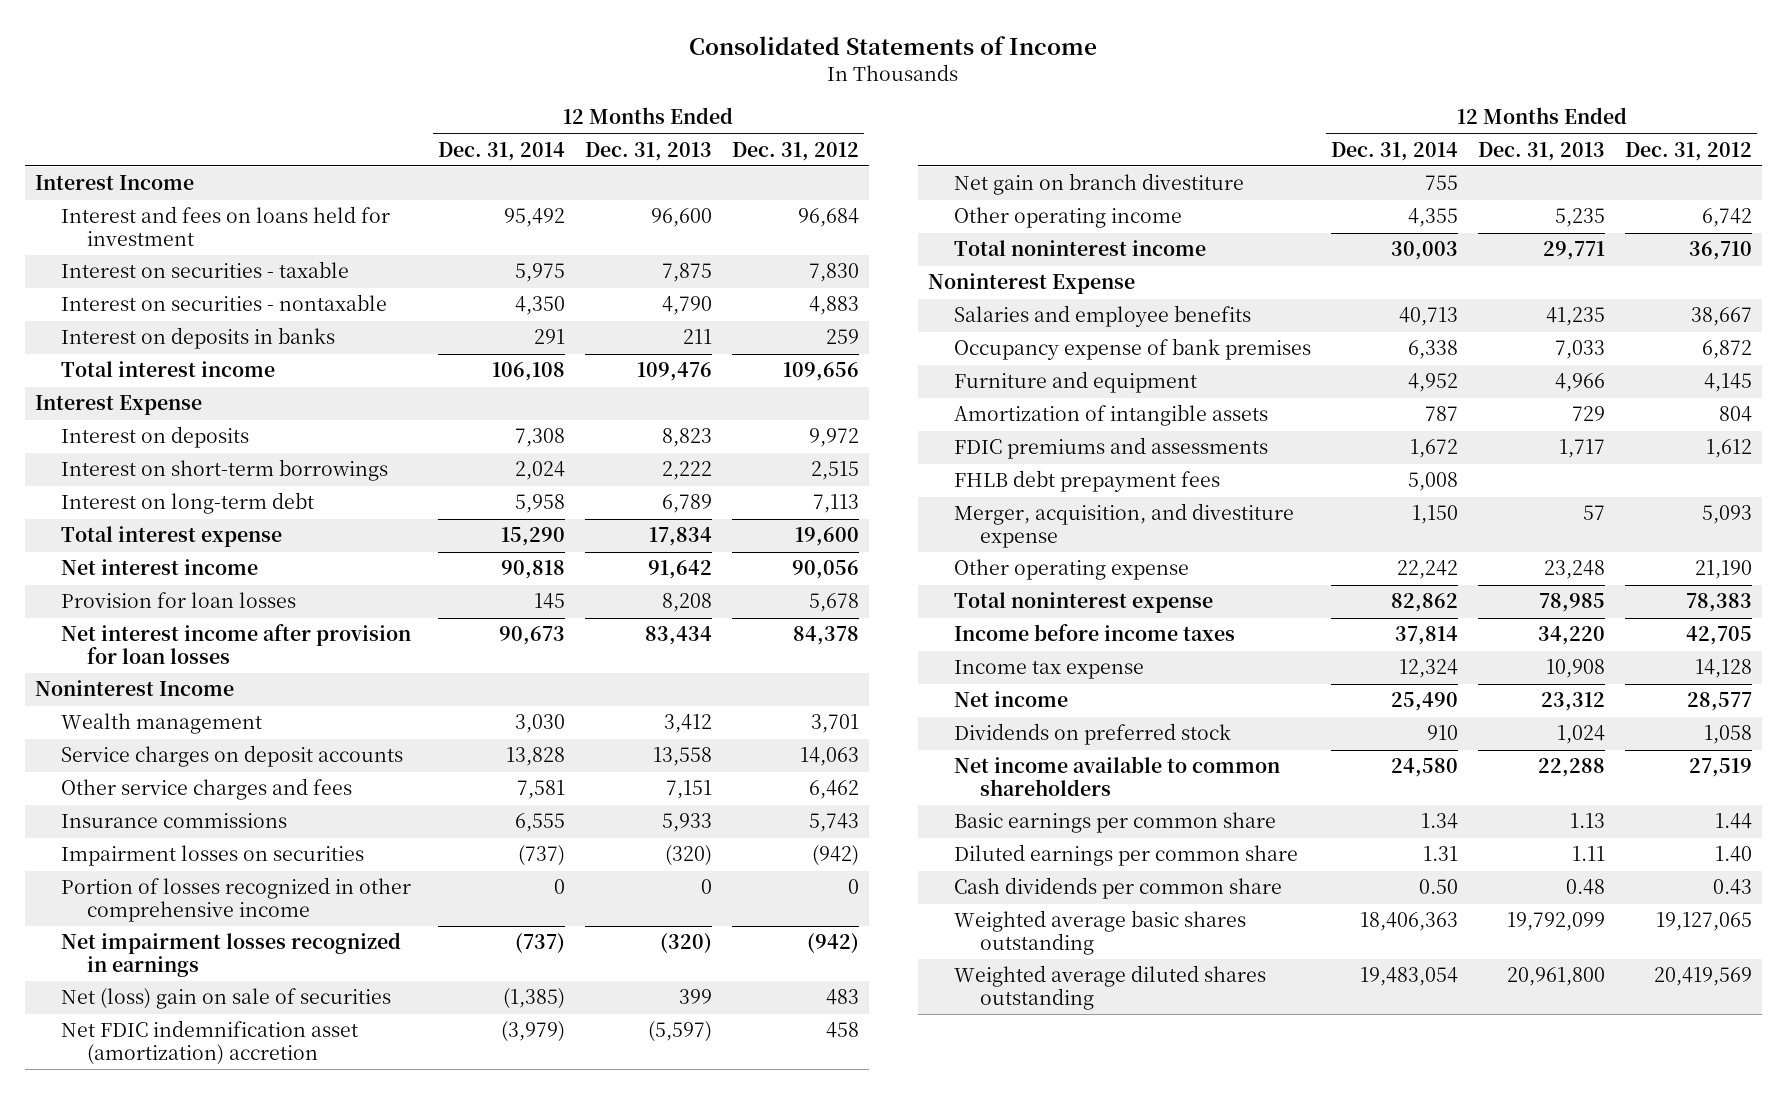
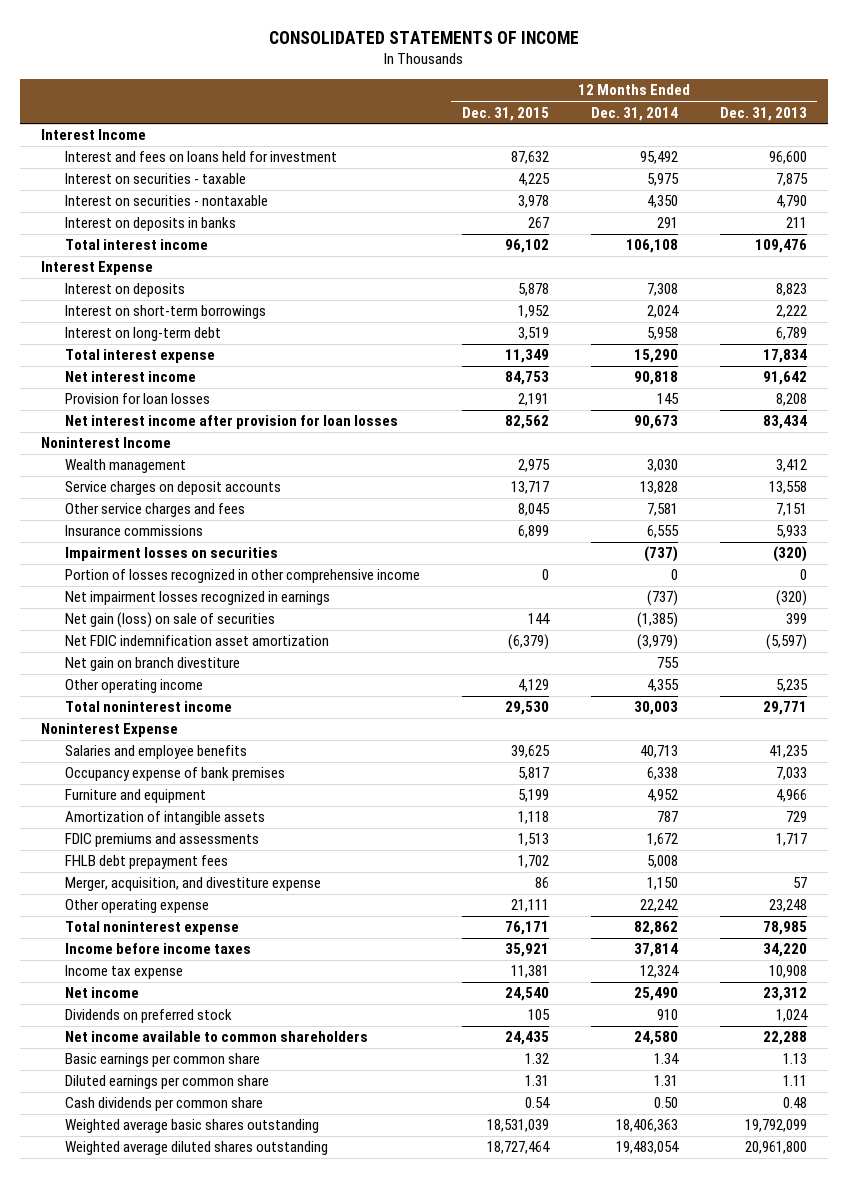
[689,35,1098,55] Consolidated Statements of Income -> [268,30,579,44] CONSOLIDATED STATEMENTS OF INCOME
[732,141,860,161] Dec. 31, 2012 -> none
none -> [461,106,549,121] Dec. 31, 2015
[60,988,391,1010] Net (loss) gain on sale of securities -> [64,612,275,629] Net gain (loss) on sale of securities
[60,1020,358,1066] Net FDIC indemnification asset (amortization) accretion -> [64,635,329,647] Net FDIC indemnification asset amortization

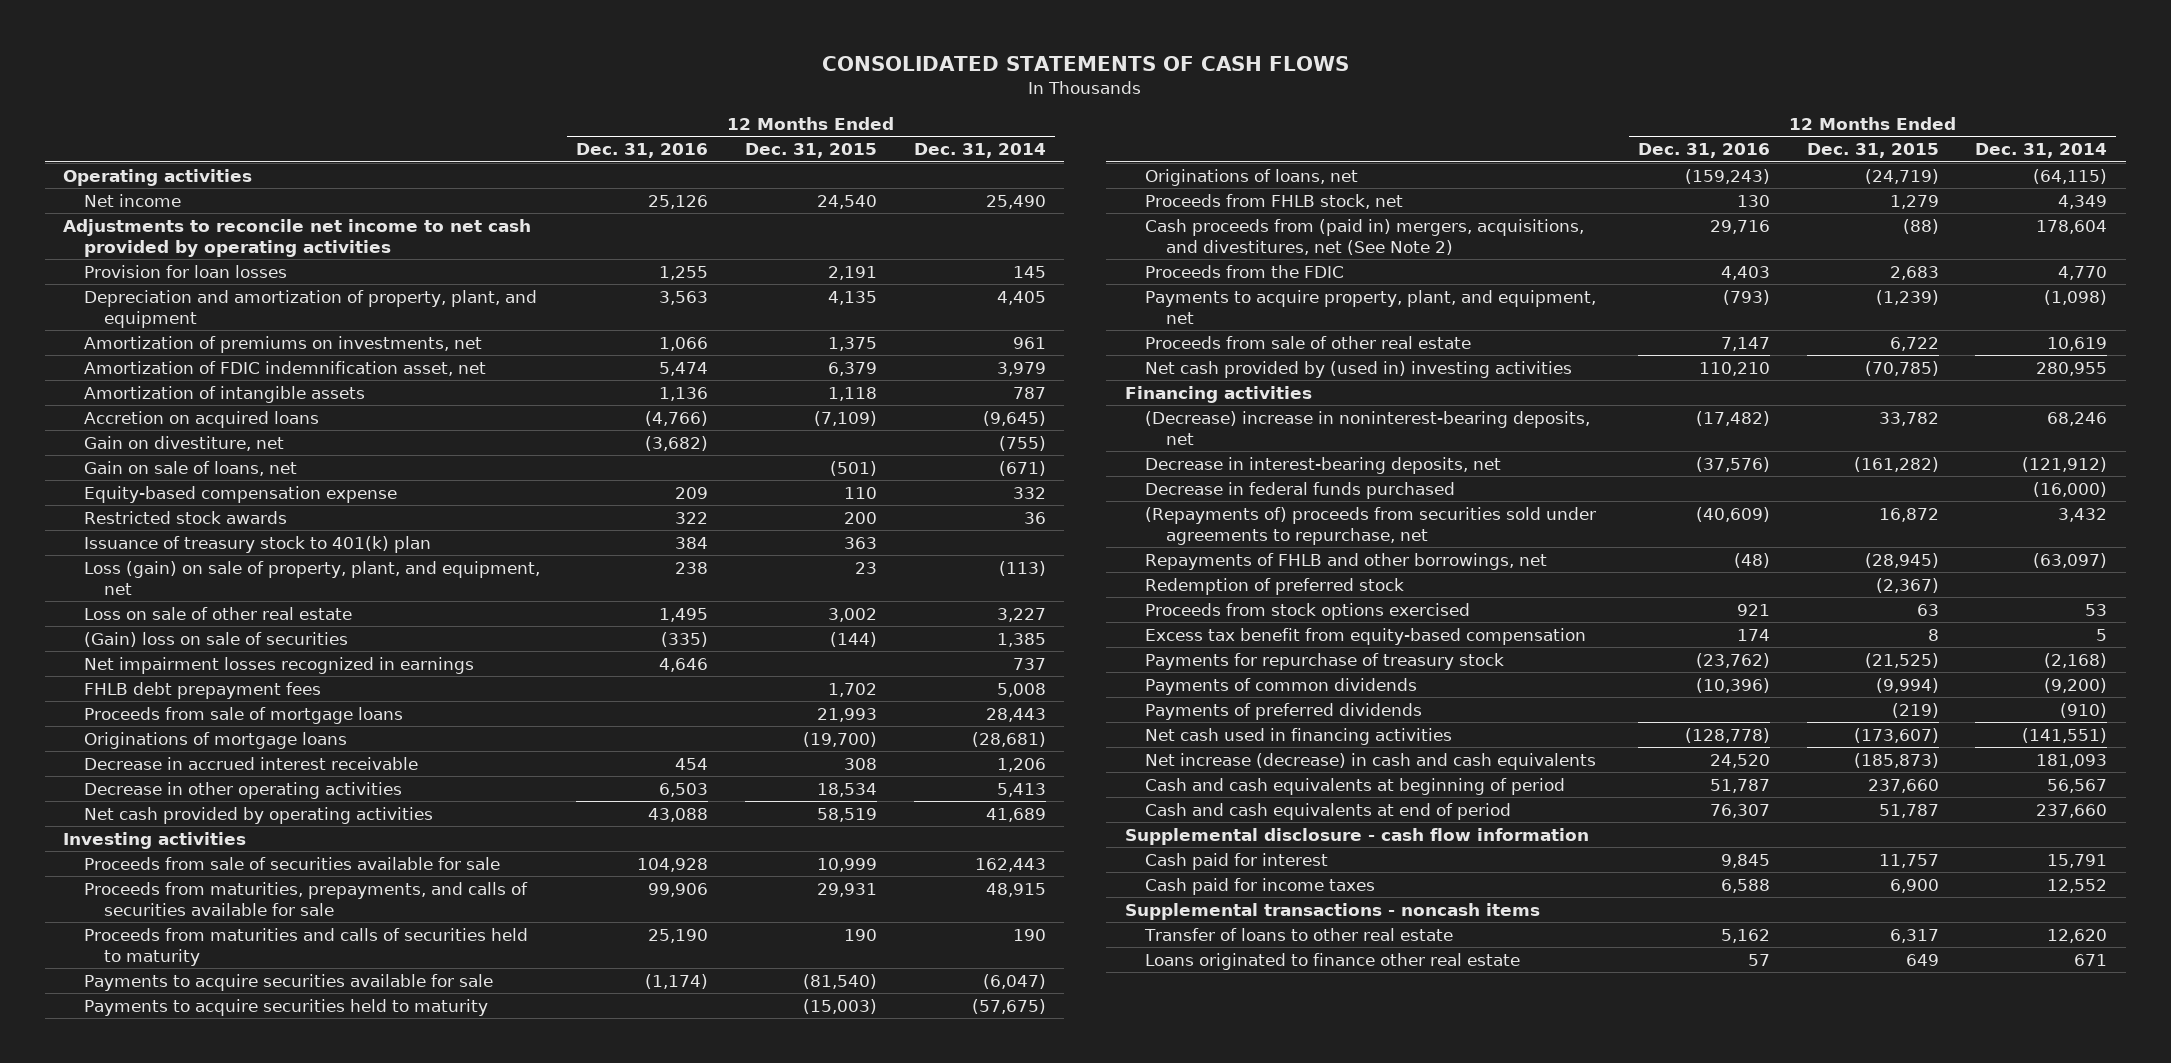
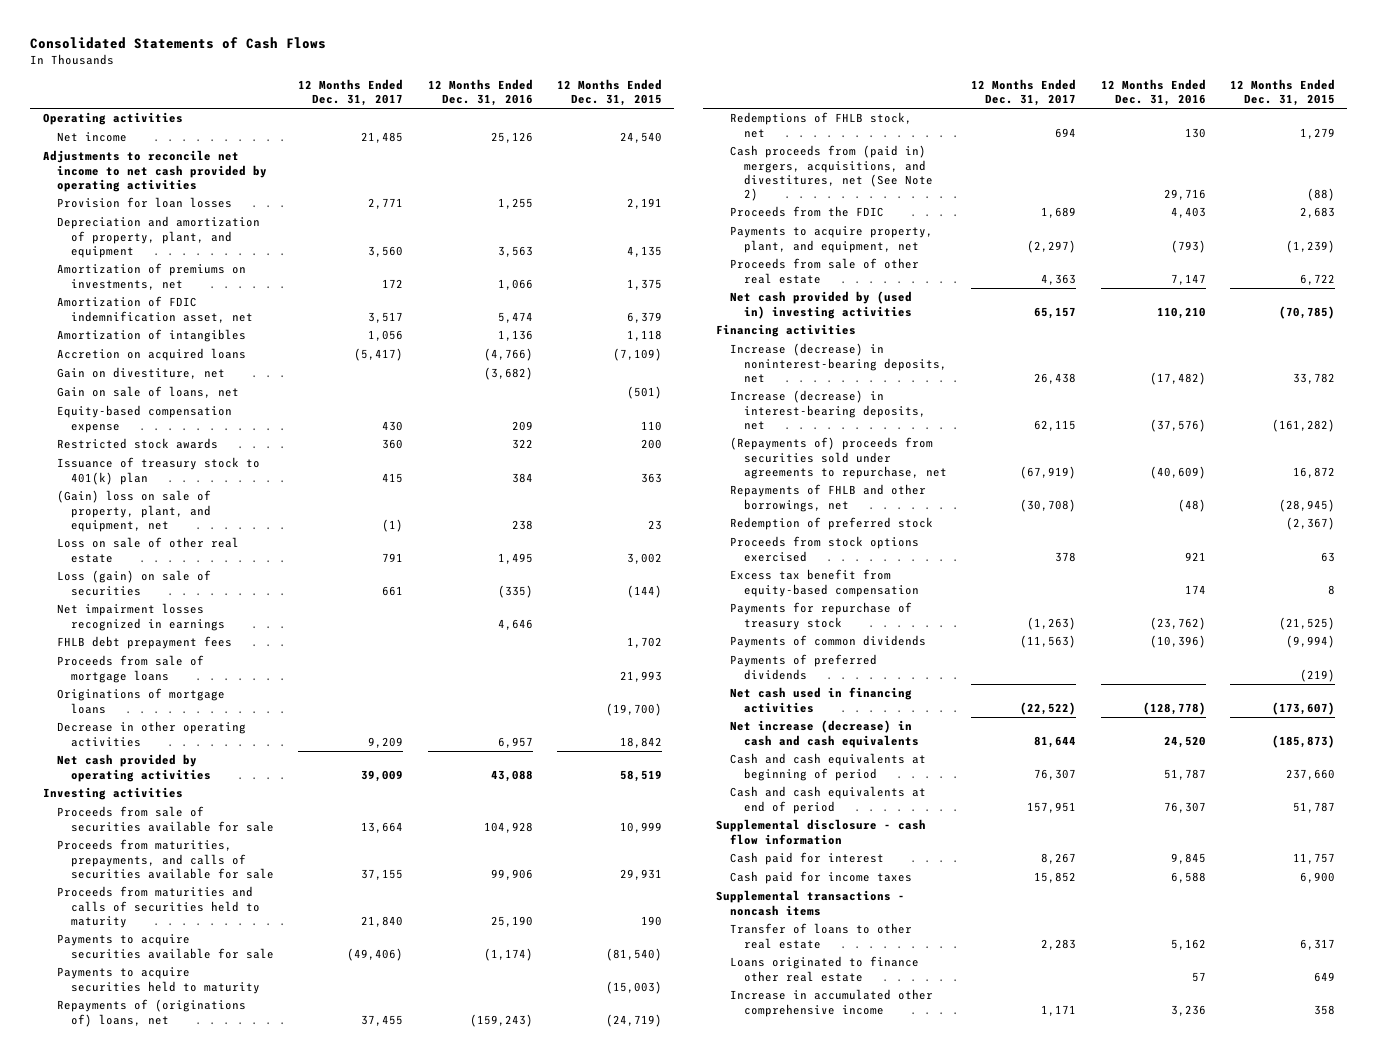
[822,56,1350,72] CONSOLIDATED STATEMENTS OF CASH FLOWS -> [30,37,327,50] Consolidated Statements of Cash Flows
[913,143,1046,159] Dec. 31, 2014 -> none
none -> [298,78,404,107] 12 Months Ended Dec. 31, 2017
[83,385,365,403] Amortization of intangible assets -> [56,329,246,343] Amortization of intangibles
[83,560,540,595] Loss (gain) on sale of property, plant, and equipment, net -> [56,490,211,532] (Gain) loss on sale of property, plant, and equipment, net
[83,631,348,647] (Gain) loss on sale of securities -> [56,570,211,596] Loss (gain) on sale of securities
[83,756,418,770] Decrease in accrued interest receivable -> none
[659,782,709,797] 6,503 -> [497,736,533,748] 6,957
[817,782,878,797] 18,534 -> [620,736,663,748] 18,842
[1145,168,1359,186] Originations of loans, net -> [56,999,246,1027] Repayments of (originations of) loans, net
[1145,193,1404,209] Proceeds from FHLB stock, net -> [729,112,912,138] Redemptions of FHLB stock, net
[1145,481,1456,499] Decrease in federal funds purchased -> none
[1145,410,1591,445] (Decrease) increase in noninterest-bearing deposits, net -> [729,343,947,383] Increase (decrease) in noninterest-bearing deposits, net
[1145,456,1502,474] Decrease in interest-bearing deposits, net -> [729,390,926,430] Increase (decrease) in interest-bearing deposits, net
none -> [729,989,933,1017] Increase in accumulated other comprehensive income

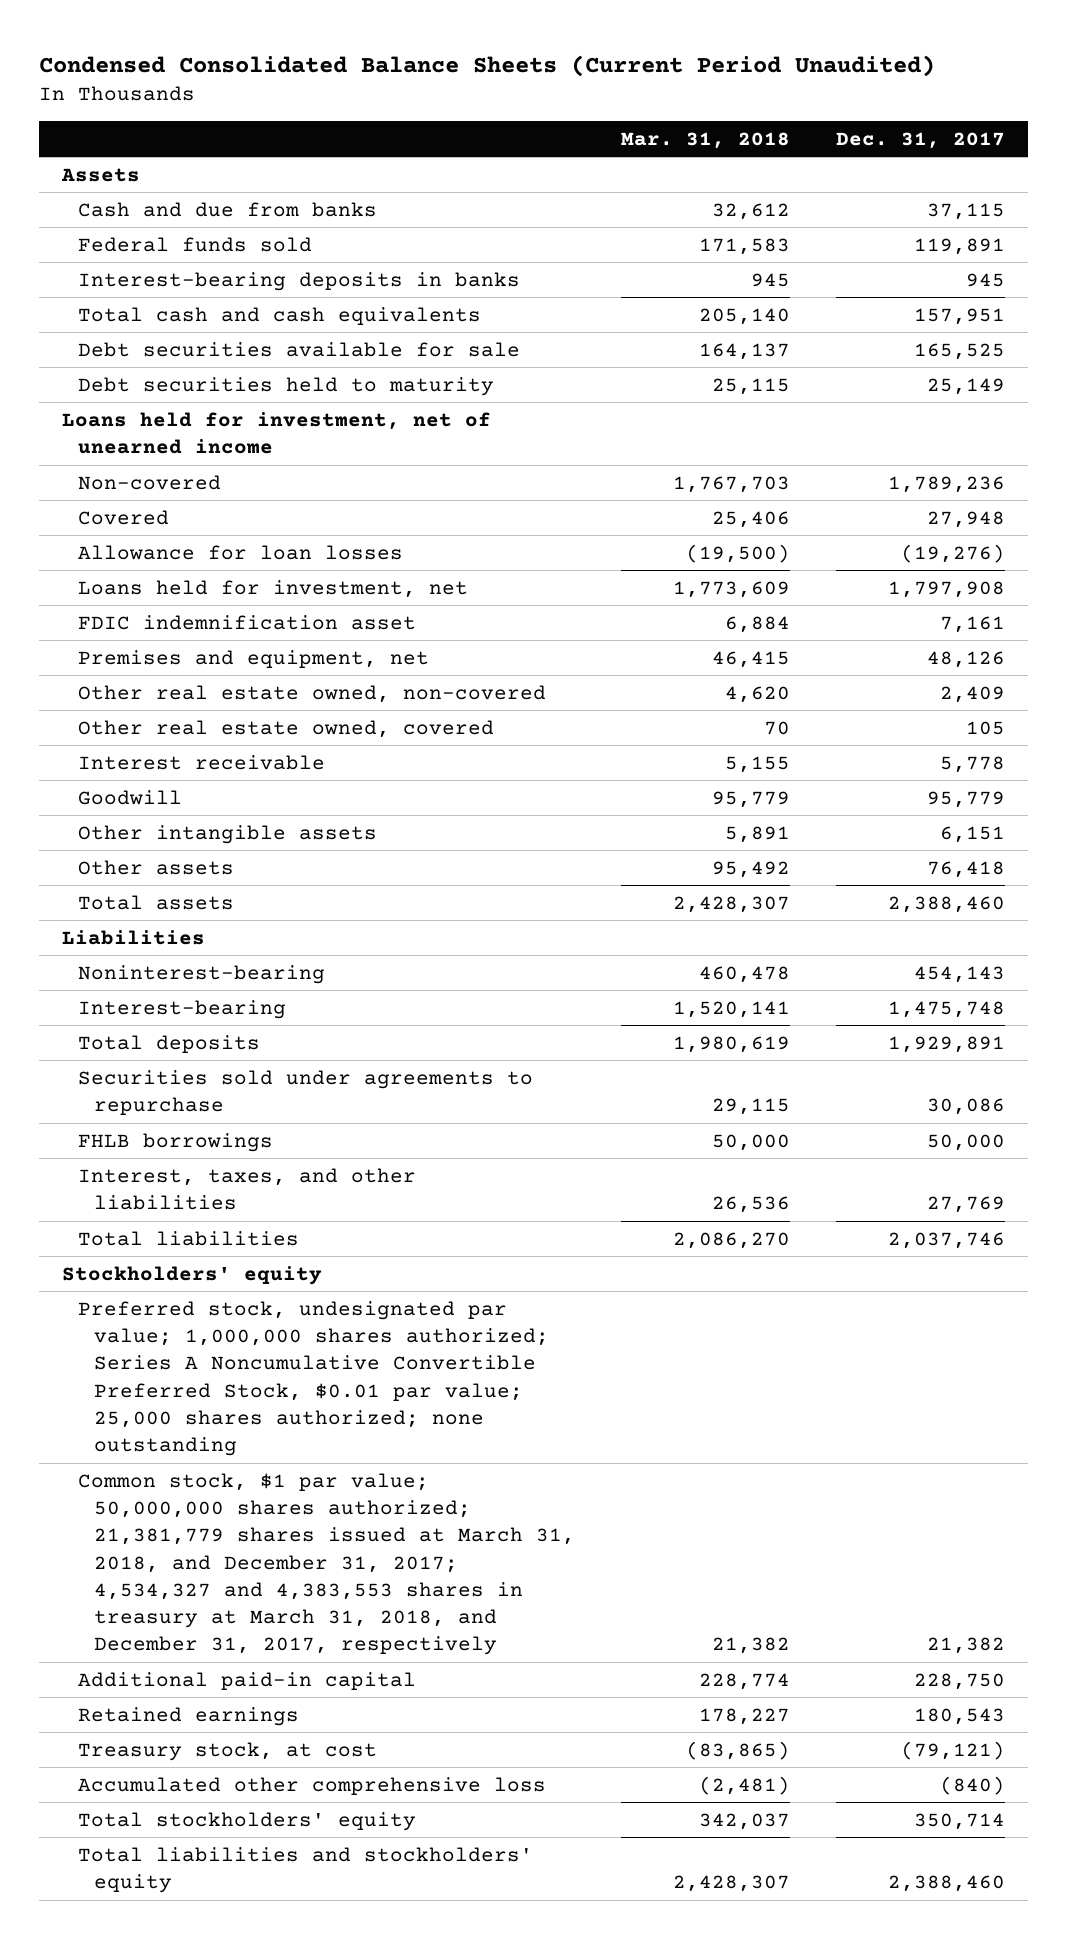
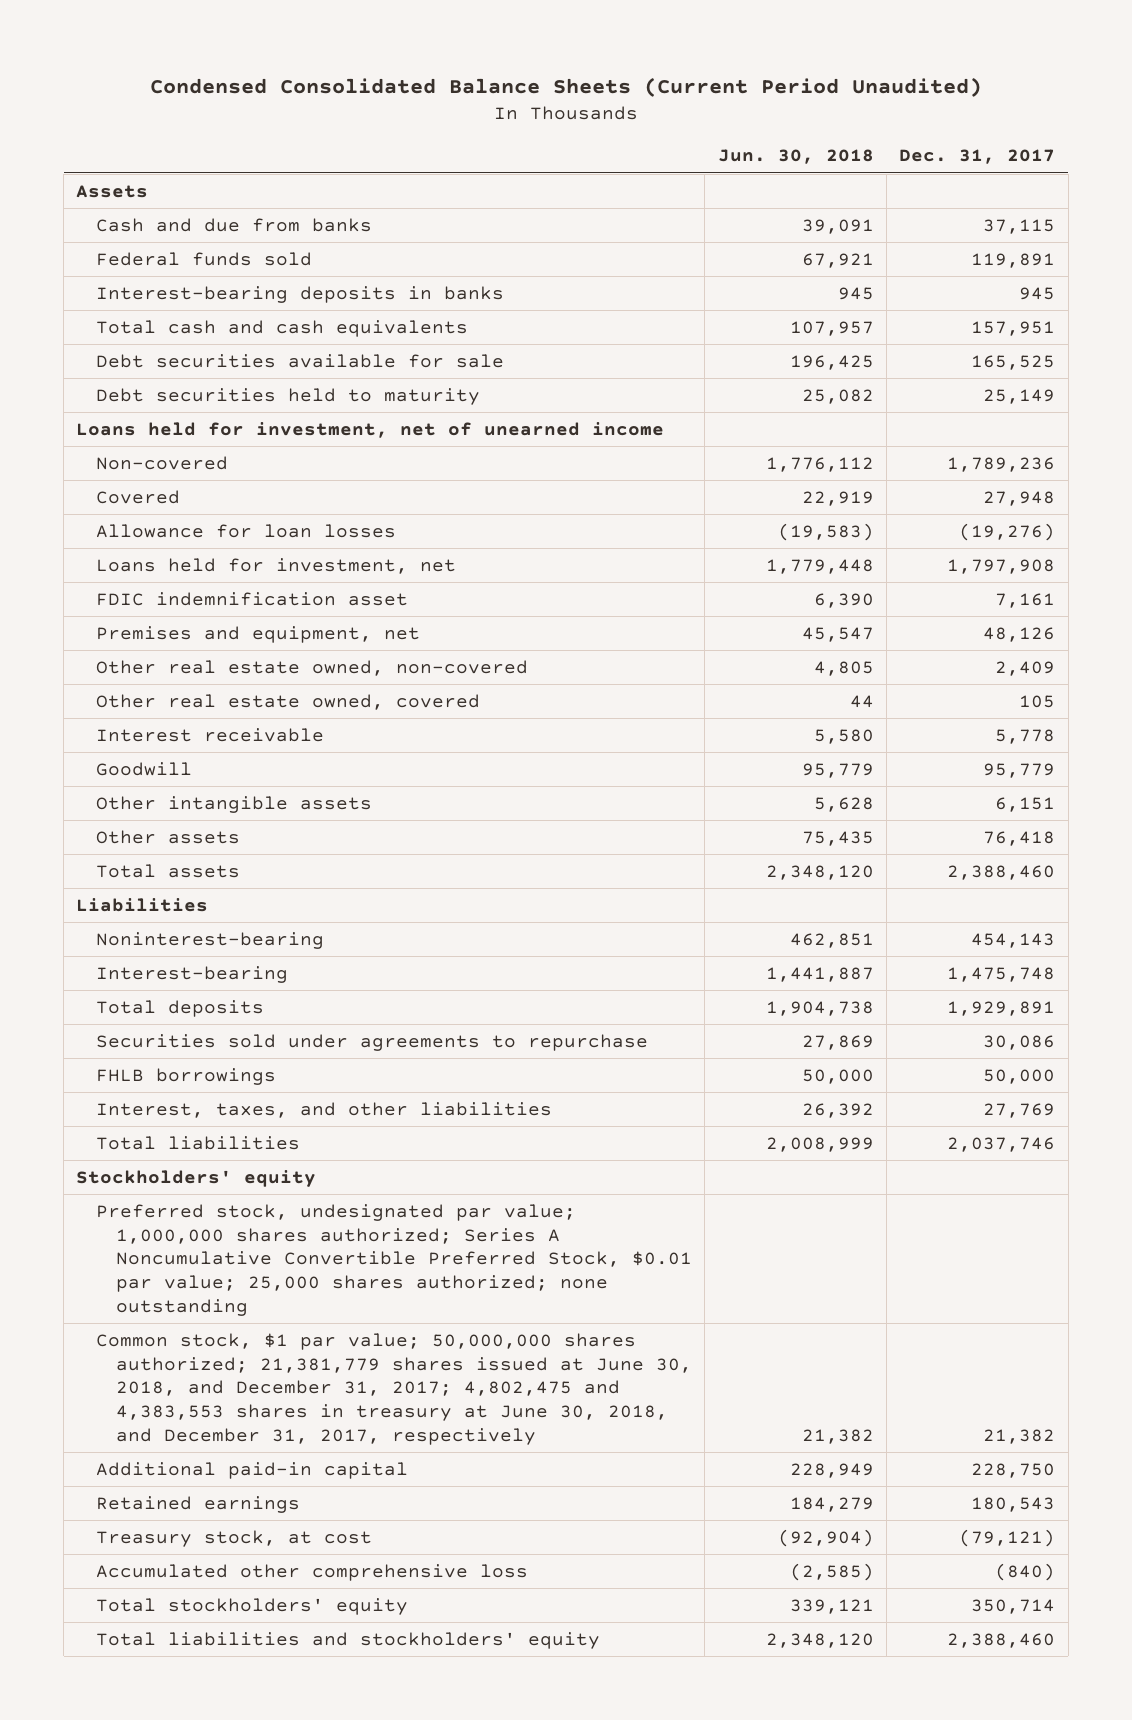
[620,131,790,149] Mar. 31, 2018 -> none
none -> [717,149,874,165] Jun. 30, 2018
[77,1472,575,1656] Common stock, $1 par value; 50,000,000 shares authorized; 21,381,779 shares issued at March 31, 2018, and December 31, 2017; 4,534,327 and 4,383,553 shares in treasury at March 31, 2018, and December 31, 2017, respectively -> [96,1332,693,1446] Common stock, $1 par value; 50,000,000 shares authorized; 21,381,779 shares issued at June 30, 2018, and December 31, 2017; 4,802,475 and 4,383,553 shares in treasury at June 30, 2018, and December 31, 2017, respectively

